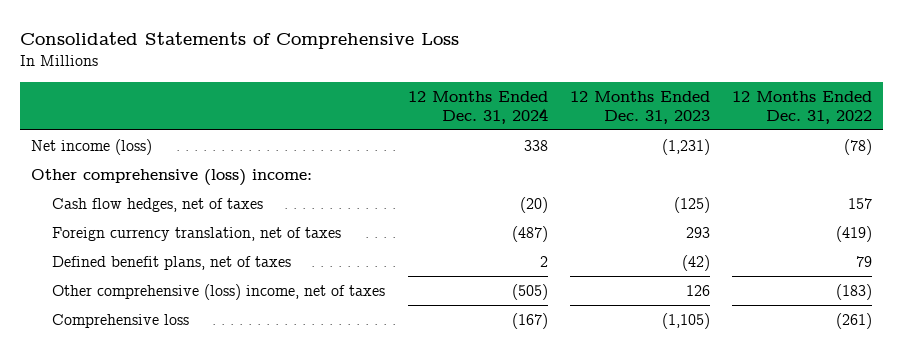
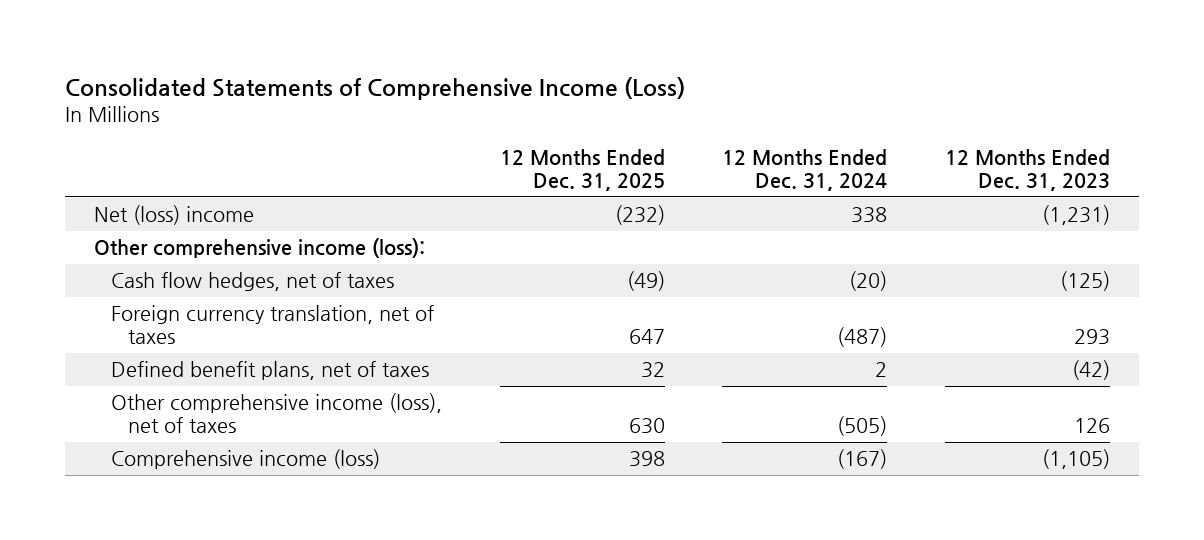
[20,31,460,49] Consolidated Statements of Comprehensive Loss -> [65,77,686,101] Consolidated Statements of Comprehensive Income (Loss)
[732,90,873,124] 12 Months Ended Dec. 31, 2022 -> none
none -> [499,149,665,192] 12 Months Ended Dec. 31, 2025
[31,138,153,155] Net income (loss) -> [93,205,254,226] Net (loss) income
[31,168,313,186] Other comprehensive (loss) income: -> [93,238,425,259] Other comprehensive income (loss):
[52,283,386,300] Other comprehensive (loss) income, net of taxes -> [110,393,442,434] Other comprehensive income (loss), net of taxes
[52,313,190,328] Comprehensive loss -> [110,449,380,470] Comprehensive income (loss)

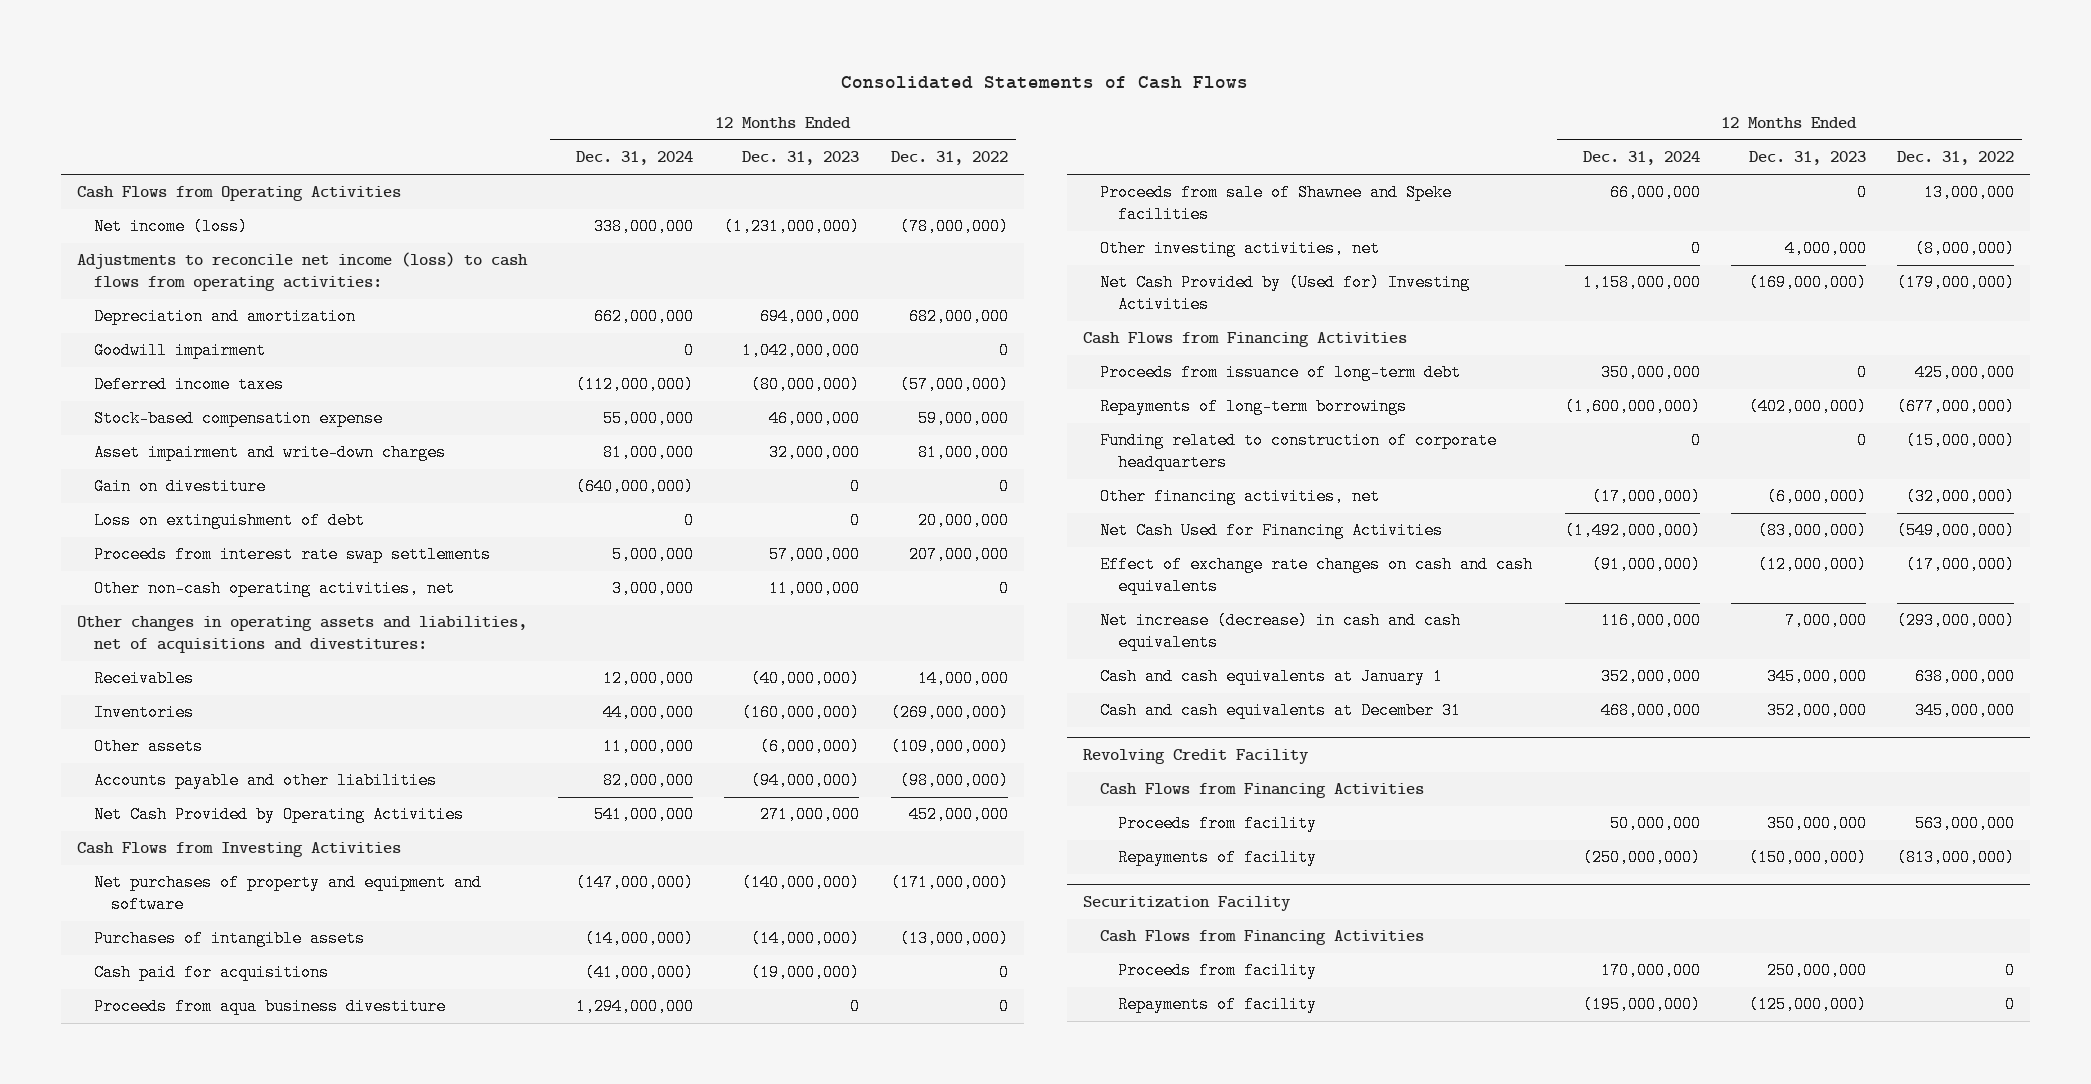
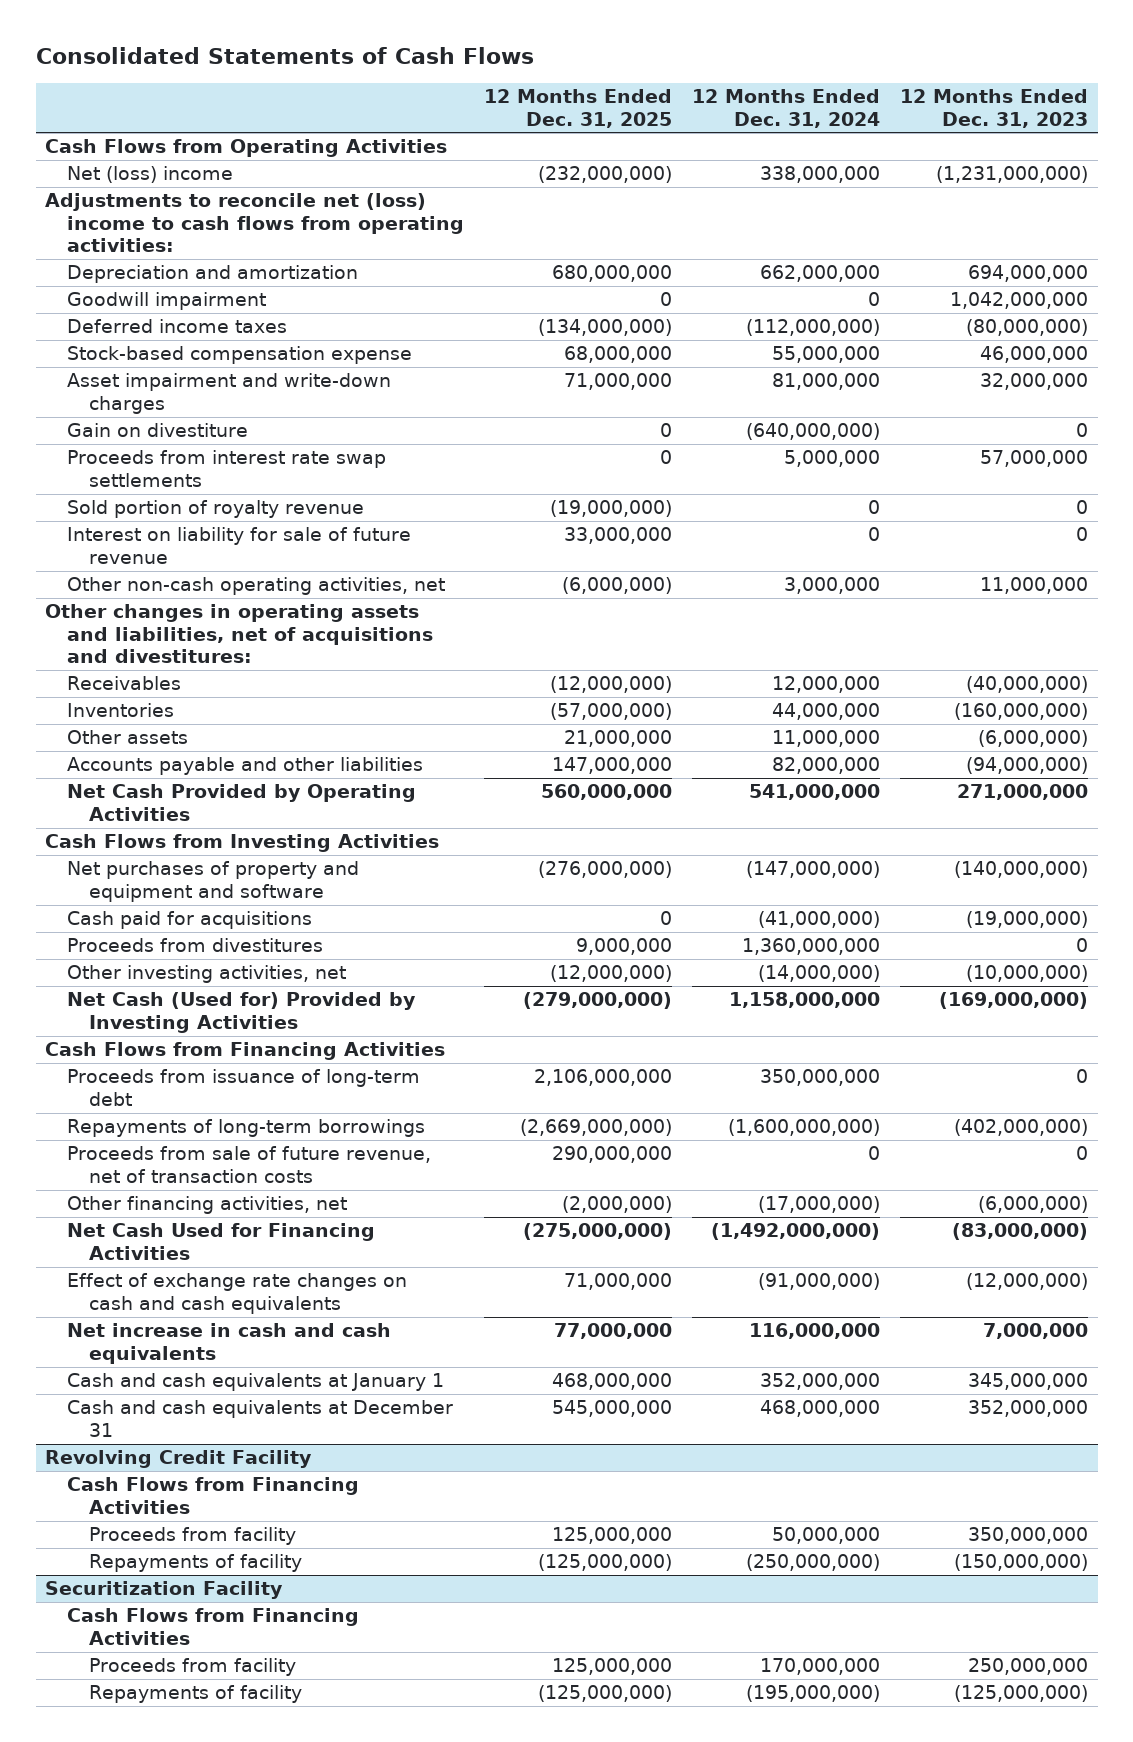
[890,151,1008,166] Dec. 31, 2022 -> none
none -> [484,89,673,128] 12 Months Ended Dec. 31, 2025
[93,218,248,236] Net income (loss) -> [67,166,234,184] Net (loss) income
[76,252,528,292] Adjustments to reconcile net income (loss) to cash flows from operating activities: -> [45,193,465,252] Adjustments to reconcile net (loss) income to cash flows from operating activities:
[93,512,365,530] Loss on extinguishment of debt -> none
none -> [67,500,365,519] Sold portion of royalty revenue
none -> [67,527,412,564] Interest on liability for sale of future revenue
[93,930,365,948] Purchases of intangible assets -> none
[1100,184,1453,224] Proceeds from sale of Shawnee and Speke facilities -> none
[93,998,446,1016] Proceeds from aqua business divestiture -> [67,938,324,953] Proceeds from divestitures
[575,998,694,1016] 1,294,000,000 -> [741,938,880,956] 1,360,000,000
[1690,240,1701,258] 0 -> [757,965,880,983] (14,000,000)
[1784,240,1867,258] 4,000,000 -> [965,965,1088,983] (10,000,000)
[1100,274,1471,314] Net Cash Provided by (Used for) Investing Activities -> [67,992,417,1033] Net Cash (Used for) Provided by Investing Activities
[1100,432,1498,472] Funding related to construction of corporate headquarters -> none
none -> [67,1146,432,1183] Proceeds from sale of future revenue, net of transaction costs
[1100,612,1462,652] Net increase (decrease) in cash and cash equivalents -> [67,1323,392,1364] Net increase in cash and cash equivalents

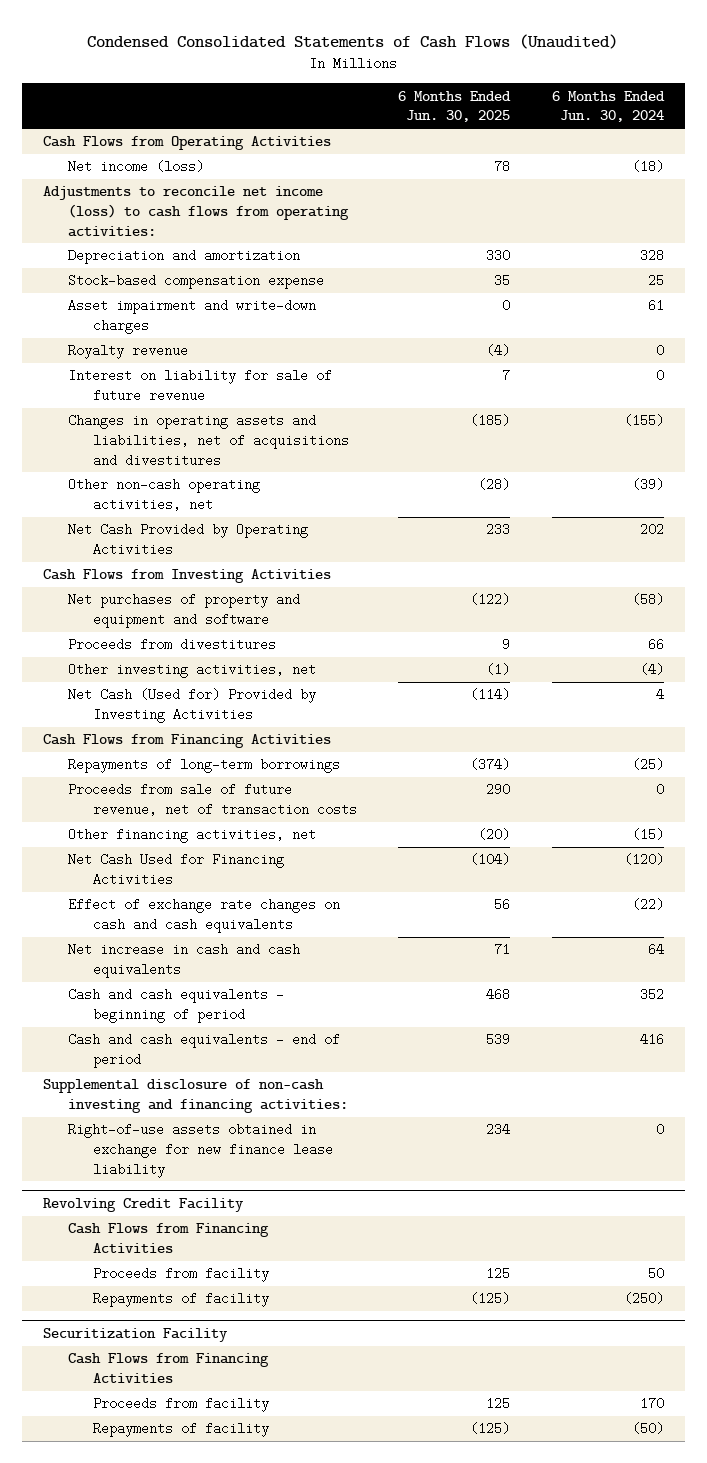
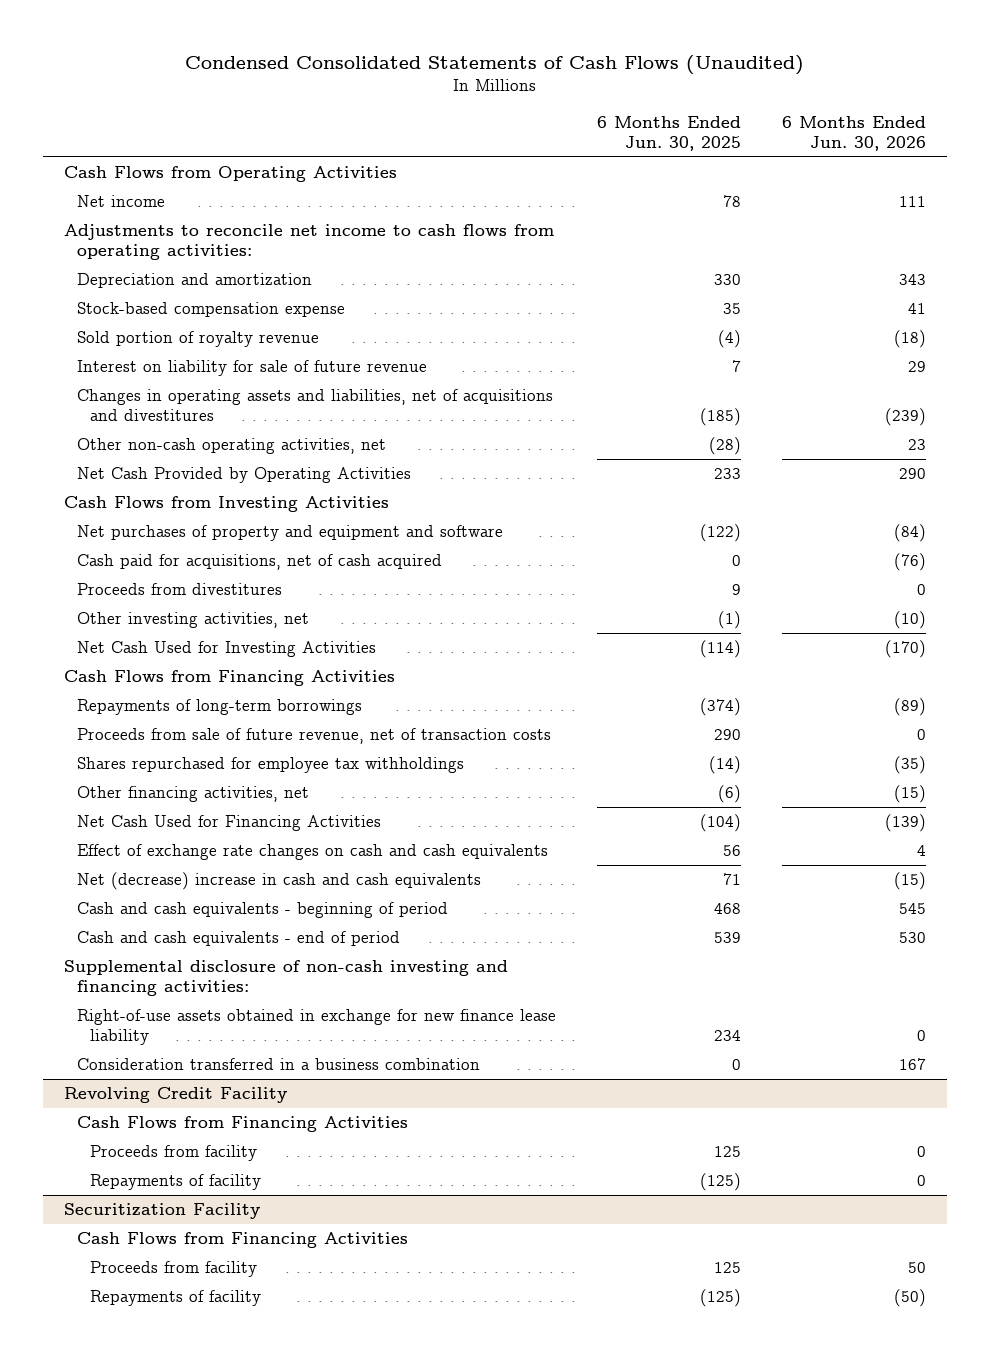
[551,90,665,123] 6 Months Ended Jun. 30, 2024 -> none
none -> [782,116,927,151] 6 Months Ended Jun. 30, 2026
[67,160,204,174] Net income (loss) -> [76,195,165,208] Net income
[42,186,349,237] Adjustments to reconcile net income (loss) to cash flows from operating activities: -> [63,224,554,260] Adjustments to reconcile net income to cash flows from operating activities:
[67,299,316,334] Asset impairment and write-down charges -> none
[67,344,188,360] Royalty revenue -> [76,331,319,348] Sold portion of royalty revenue
none -> [76,554,442,571] Cash paid for acquisitions, net of cash acquired
[67,688,316,723] Net Cash (Used for) Provided by Investing Activities -> [76,641,376,658] Net Cash Used for Investing Activities
none -> [76,757,464,774] Shares repurchased for employee tax withholdings
[478,828,511,842] (20) -> [718,785,742,804] (6)
[67,943,300,978] Net increase in cash and cash equivalents -> [76,872,481,891] Net (decrease) increase in cash and cash equivalents
none -> [76,1058,480,1071] Consideration transferred in a business combination

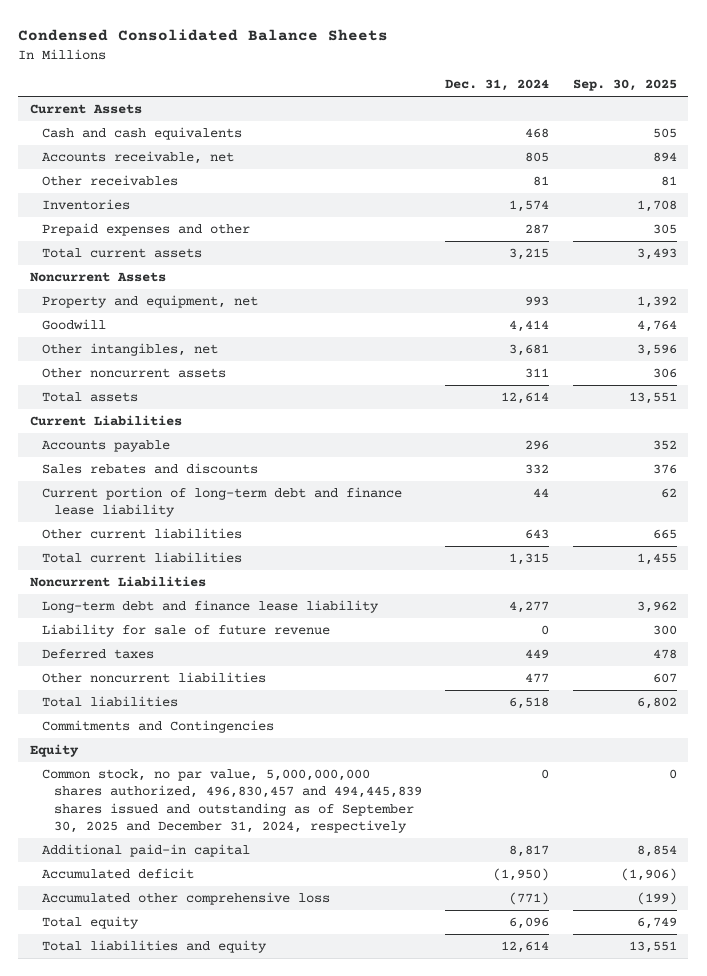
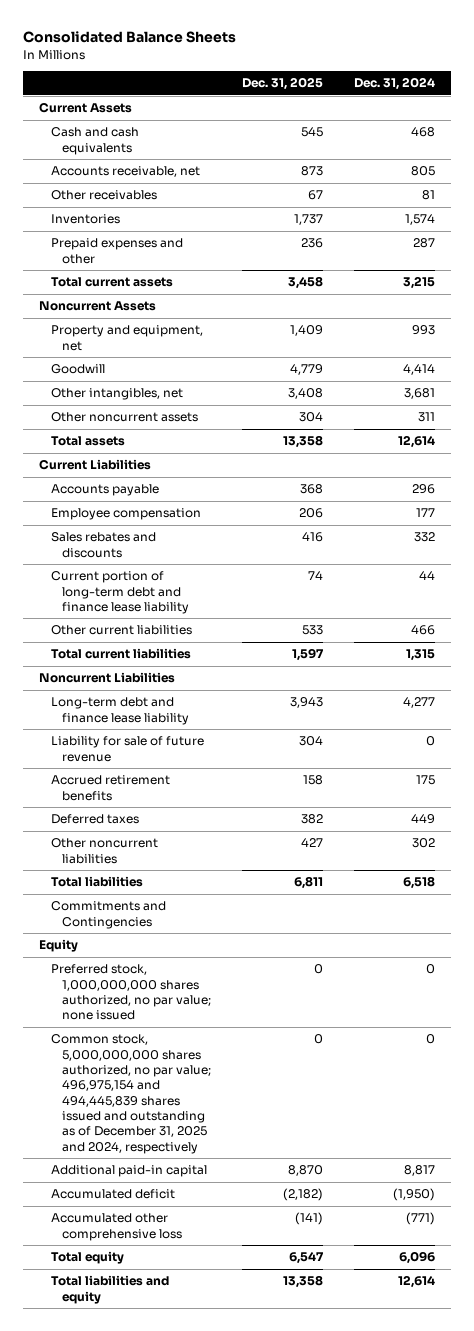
[18,28,389,41] Condensed Consolidated Balance Sheets -> [23,31,237,44] Consolidated Balance Sheets
[572,79,677,92] Sep. 30, 2025 -> none
none -> [242,77,324,91] Dec. 31, 2025
none -> [50,508,201,521] Employee compensation
[525,529,550,540] 643 -> [411,625,436,636] 466
none -> [50,775,170,801] Accrued retirement benefits
[525,673,550,684] 477 -> [412,838,436,849] 302
none -> [50,964,212,1021] Preferred stock, 1,000,000,000 shares authorized, no par value; none issued
[41,769,422,833] Common stock, no par value, 5,000,000,000 shares authorized, 496,830,457 and 494,445,839 shares issued and outstanding as of September 30, 2025 and December 31, 2024, respectively -> [50,1034,212,1154] Common stock, 5,000,000,000 shares authorized, no par value; 496,975,154 and 494,445,839 shares issued and outstanding as of December 31, 2025 and 2024, respectively

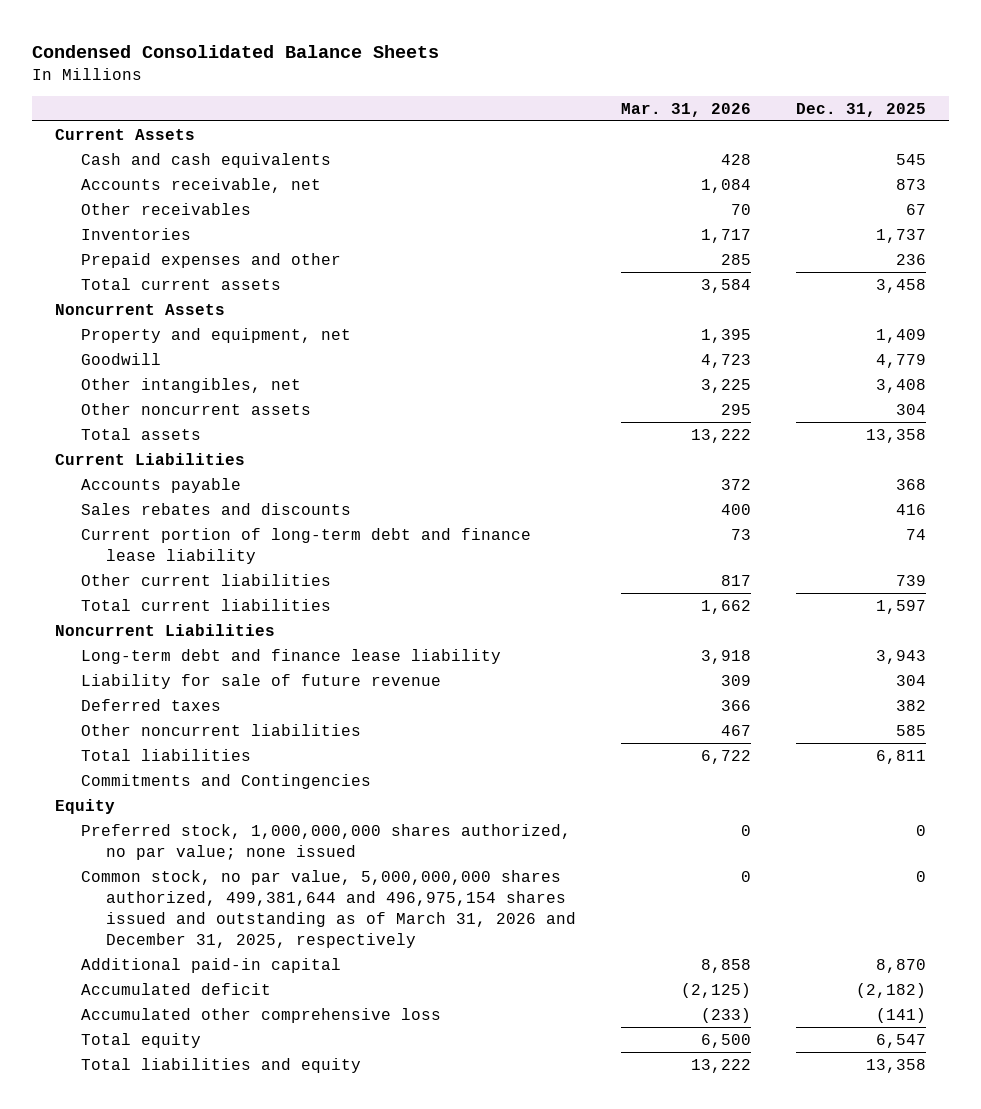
[23,31,237,44] Consolidated Balance Sheets -> [32,44,440,58] Condensed Consolidated Balance Sheets
[354,77,436,91] Dec. 31, 2024 -> none
none -> [621,102,752,117] Mar. 31, 2026
[50,508,201,521] Employee compensation -> none
[302,625,324,636] 533 -> [896,574,927,586] 739
[50,775,170,801] Accrued retirement benefits -> none
[301,838,324,848] 427 -> [896,724,927,736] 585
[50,1034,212,1154] Common stock, 5,000,000,000 shares authorized, no par value; 496,975,154 and 494,445,839 shares issued and outstanding as of December 31, 2025 and 2024, respectively -> [80,869,577,948] Common stock, no par value, 5,000,000,000 shares authorized, 499,381,644 and 496,975,154 shares issued and outstanding as of March 31, 2026 and December 31, 2025, respectively

